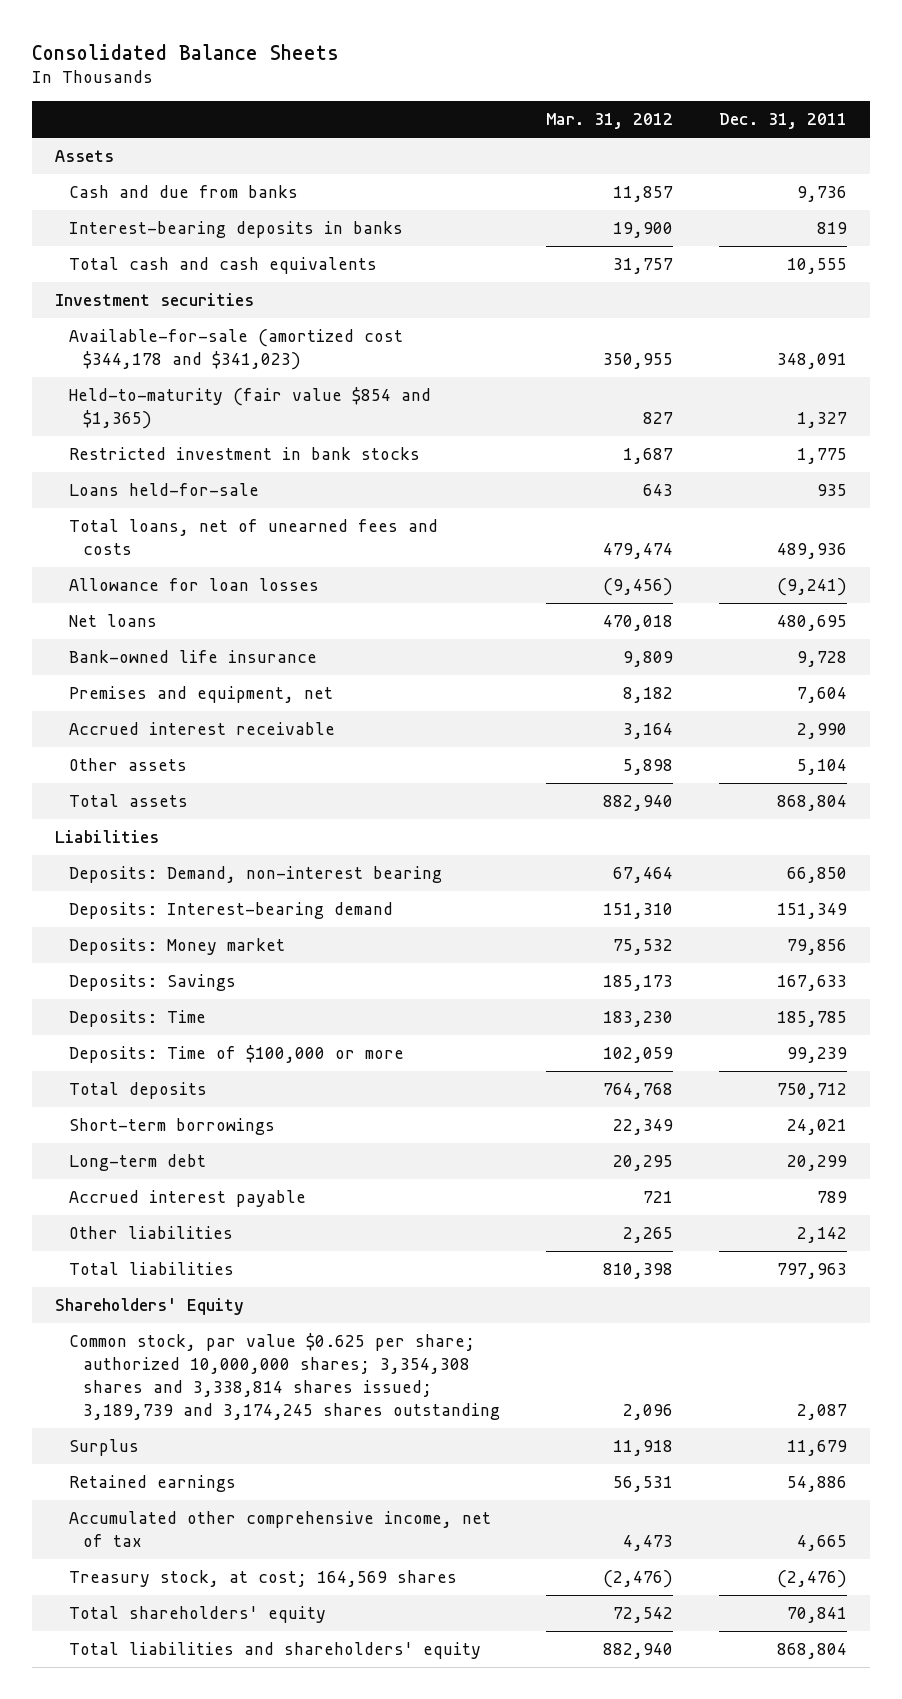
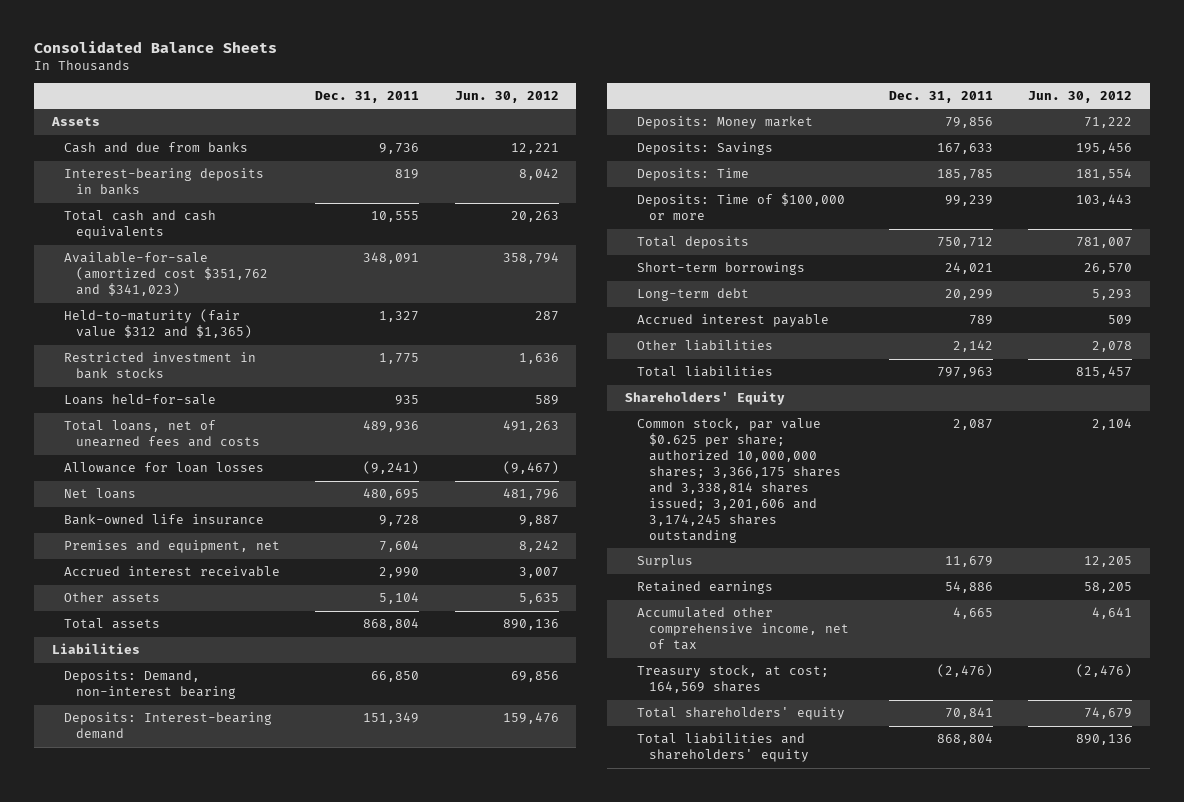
[546,113,674,130] Mar. 31, 2012 -> none
none -> [454,90,559,103] Jun. 30, 2012
[55,293,255,307] Investment securities -> none
[69,329,404,371] Available-for-sale (amortized cost $344,178 and $341,023) -> [64,252,269,297] Available-for-sale (amortized cost $351,762 and $341,023)
[69,387,432,430] Held-to-maturity (fair value $854 and $1,365) -> [64,309,253,339] Held-to-maturity (fair value $312 and $1,365)
[69,1333,501,1420] Common stock, par value $0.625 per share; authorized 10,000,000 shares; 3,354,308 shares and 3,338,814 shares issued; 3,189,739 and 3,174,245 shares outstanding -> [637,418,842,543] Common stock, par value $0.625 per share; authorized 10,000,000 shares; 3,366,175 shares and 3,338,814 shares issued; 3,201,606 and 3,174,245 shares outstanding

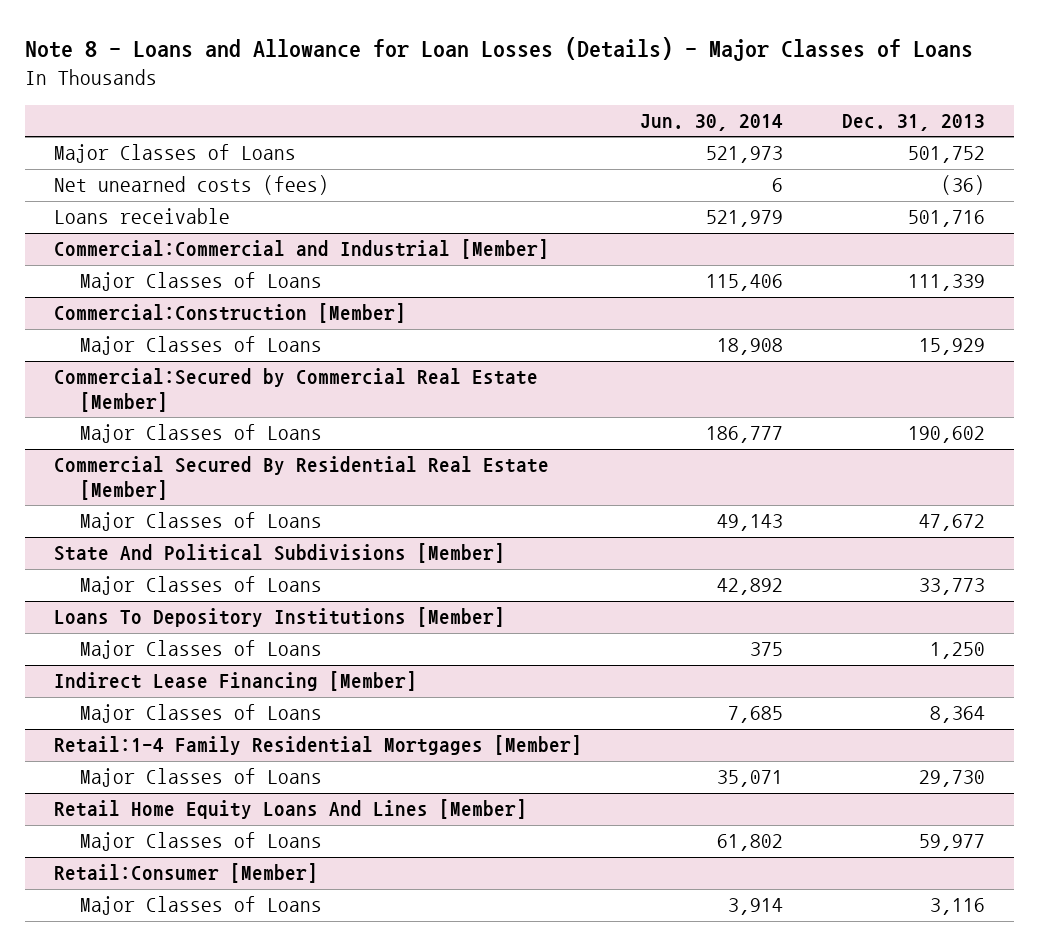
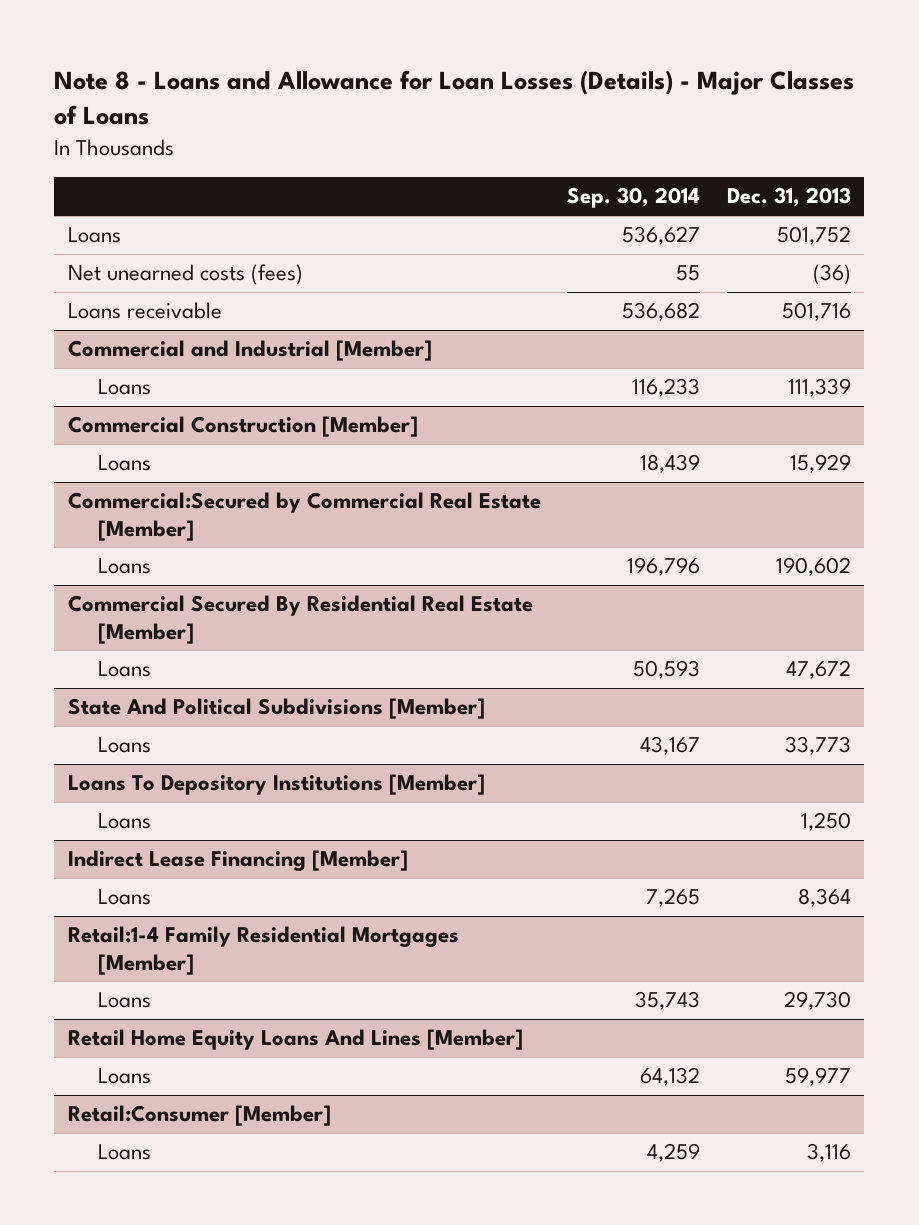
[640,113,784,131] Jun. 30, 2014 -> none
none -> [567,187,701,209] Sep. 30, 2014
[53,144,296,164] Major Classes of Loans -> [67,227,121,244] Loans
[53,239,549,260] Commercial:Commercial and Industrial [Member] -> [67,340,432,362] Commercial and Industrial [Member]
[80,272,323,292] Major Classes of Loans -> [98,379,152,396] Loans
[53,303,406,324] Commercial:Construction [Member] -> [67,416,418,438] Commercial Construction [Member]
[80,336,323,356] Major Classes of Loans -> [98,455,152,472] Loans
[80,424,323,444] Major Classes of Loans -> [98,558,152,575] Loans
[80,512,323,532] Major Classes of Loans -> [98,661,152,678] Loans
[80,576,323,596] Major Classes of Loans -> [98,737,152,754] Loans
[80,640,323,660] Major Classes of Loans -> [98,813,152,830] Loans
[80,704,323,724] Major Classes of Loans -> [98,889,152,906] Loans
[80,768,323,788] Major Classes of Loans -> [98,992,152,1009] Loans
[80,832,323,852] Major Classes of Loans -> [98,1068,152,1085] Loans
[80,896,323,916] Major Classes of Loans -> [98,1144,152,1161] Loans

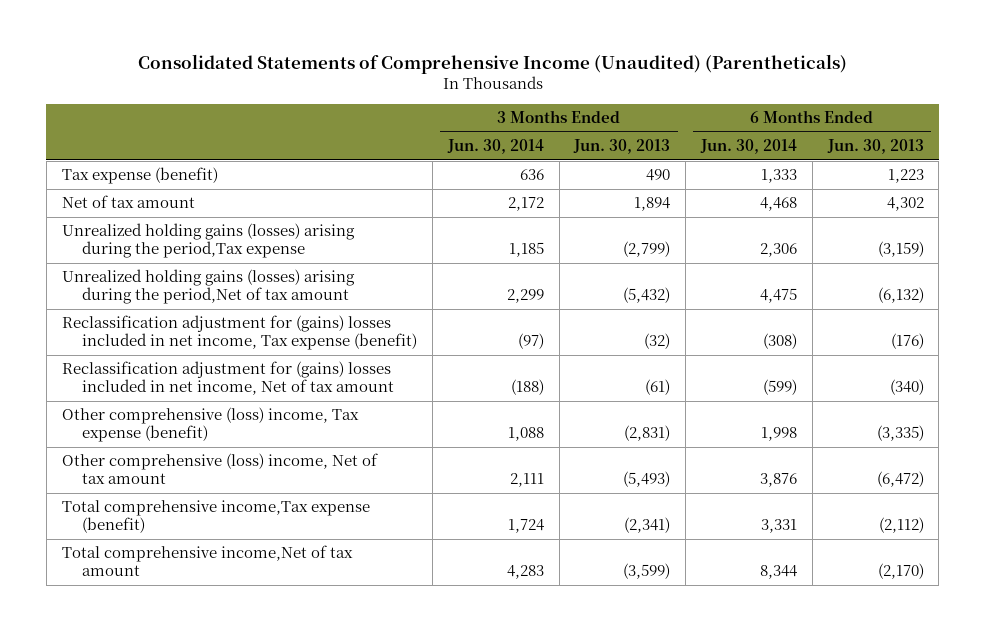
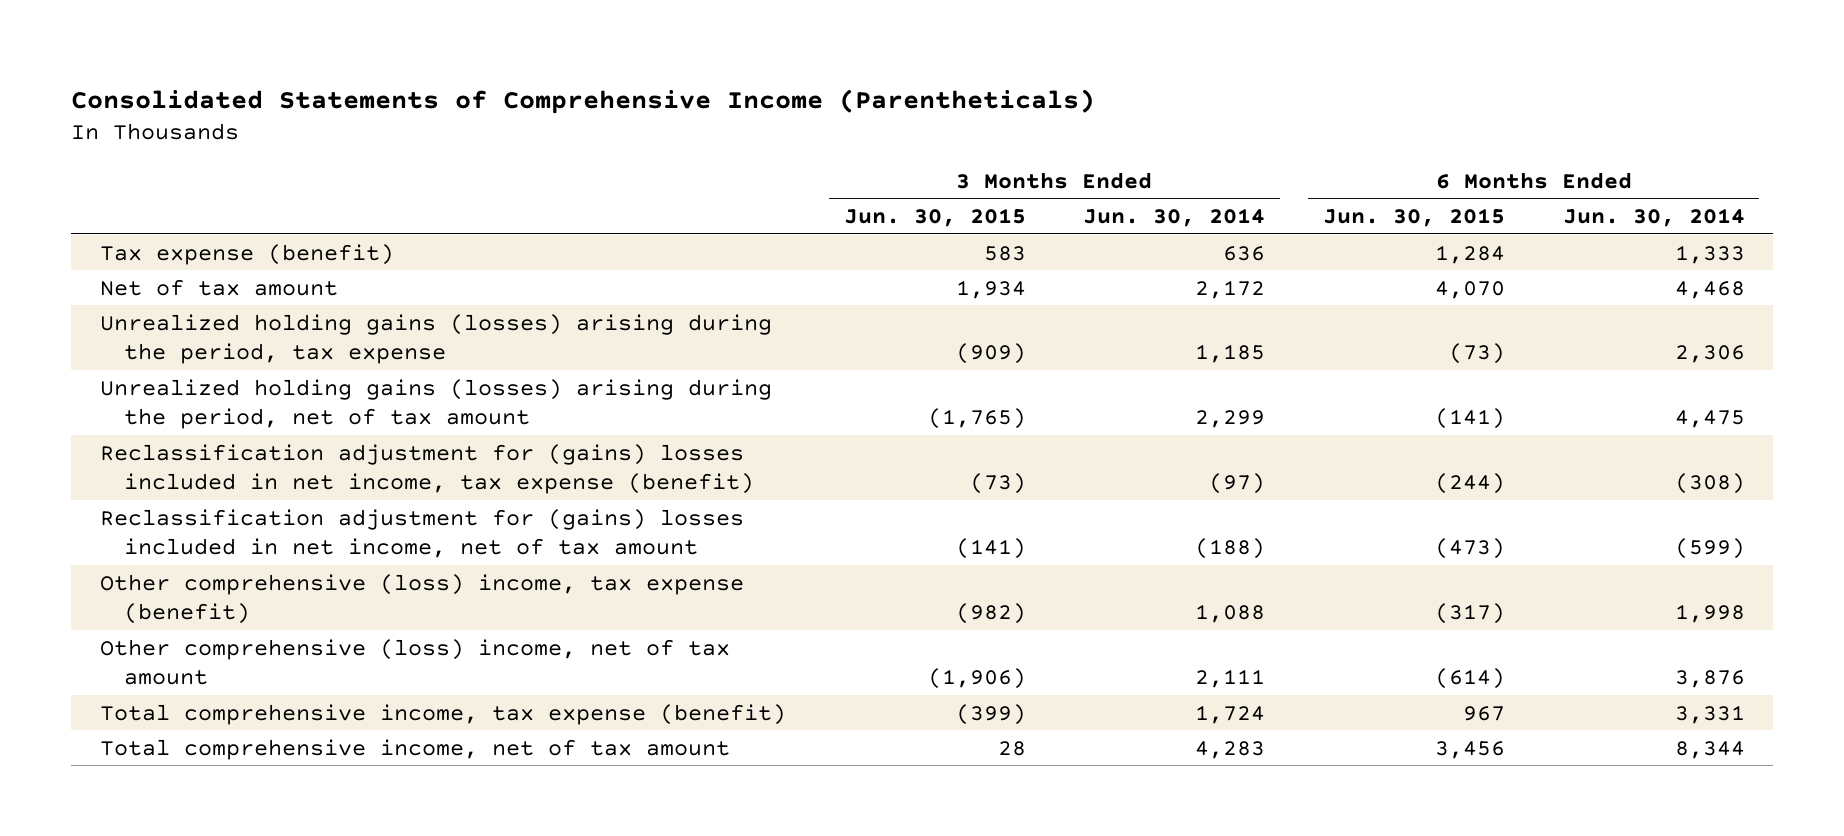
[137,54,847,75] Consolidated Statements of Comprehensive Income (Unaudited) (Parentheticals) -> [71,88,1096,114] Consolidated Statements of Comprehensive Income (Parentheticals)
[573,139,671,155] Jun. 30, 2013 -> none
[826,139,924,155] Jun. 30, 2013 -> none
none -> [843,207,1026,227] Jun. 30, 2015
none -> [1322,207,1505,227] Jun. 30, 2015
[61,223,355,259] Unrealized holding gains (losses) arising during the period,Tax expense -> [99,313,772,365] Unrealized holding gains (losses) arising during the period, tax expense
[61,269,355,305] Unrealized holding gains (losses) arising during the period,Net of tax amount -> [99,378,772,430] Unrealized holding gains (losses) arising during the period, net of tax amount
[61,315,418,351] Reclassification adjustment for (gains) losses included in net income, Tax expense (benefit) -> [99,443,754,495] Reclassification adjustment for (gains) losses included in net income, tax expense (benefit)
[61,361,395,396] Reclassification adjustment for (gains) losses included in net income, Net of tax amount -> [99,508,744,559] Reclassification adjustment for (gains) losses included in net income, net of tax amount
[61,407,359,443] Other comprehensive (loss) income, Tax expense (benefit) -> [99,573,744,625] Other comprehensive (loss) income, tax expense (benefit)
[61,453,378,485] Other comprehensive (loss) income, Net of tax amount -> [99,638,730,686] Other comprehensive (loss) income, net of tax amount
[61,500,370,534] Total comprehensive income,Tax expense (benefit) -> [99,703,786,725] Total comprehensive income, tax expense (benefit)
[61,545,353,577] Total comprehensive income,Net of tax amount -> [99,738,730,760] Total comprehensive income, net of tax amount

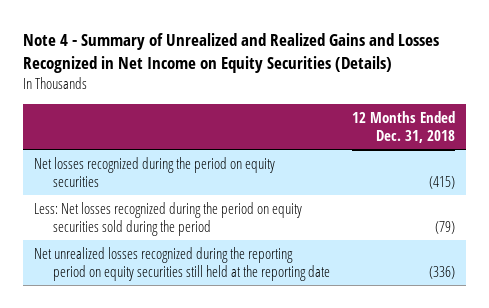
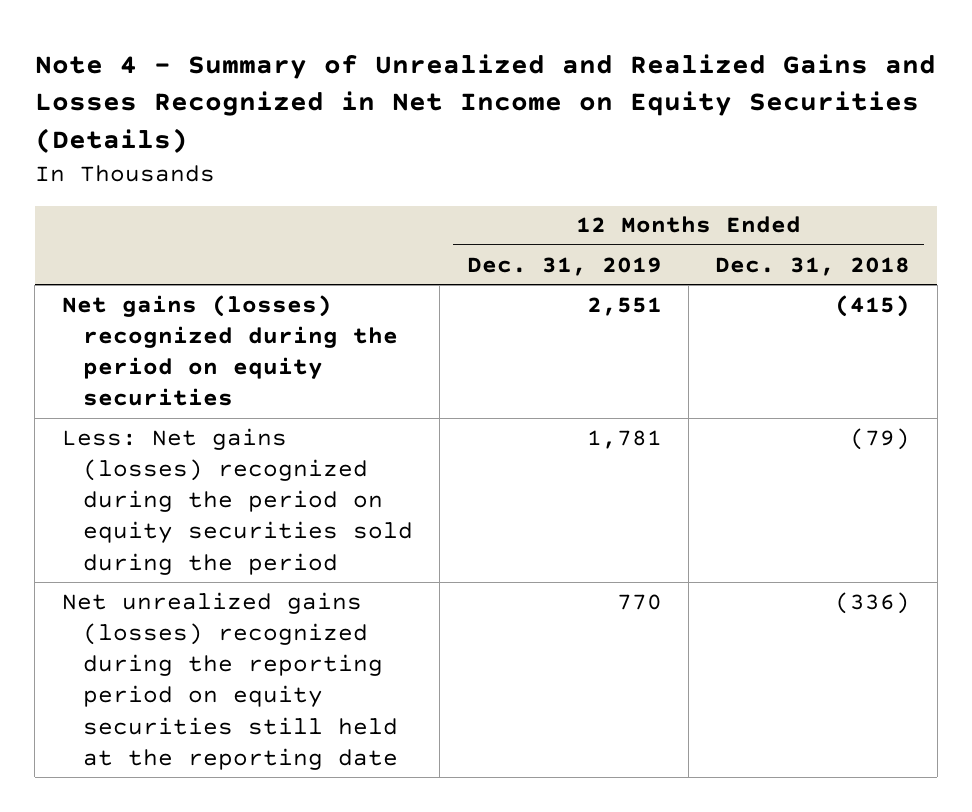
none -> [466,256,662,276] Dec. 31, 2019
[33,156,275,187] Net losses recognized during the period on equity securities -> [61,294,399,407] Net gains (losses) recognized during the period on equity securities
[33,201,302,236] Less: Net losses recognized during the period on equity securities sold during the period -> [61,427,414,575] Less: Net gains (losses) recognized during the period on equity securities sold during the period
[33,246,331,281] Net unrealized losses recognized during the reporting period on equity securities still held at the reporting date -> [61,591,399,770] Net unrealized gains (losses) recognized during the reporting period on equity securities still held at the reporting date

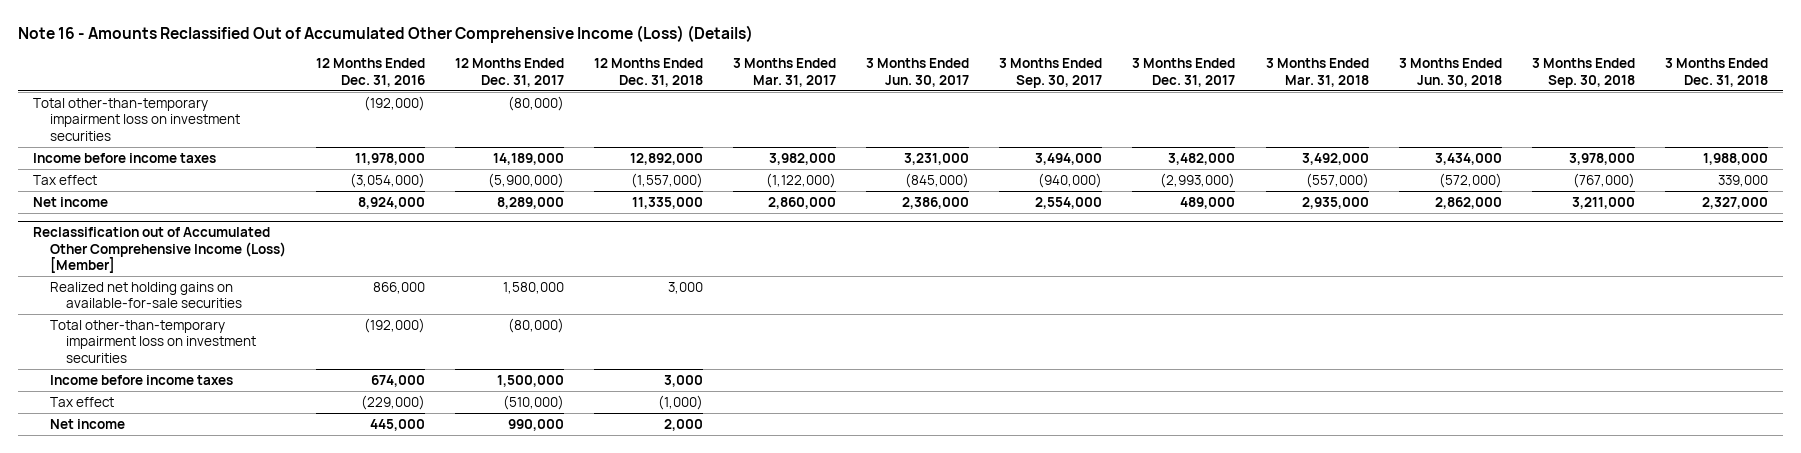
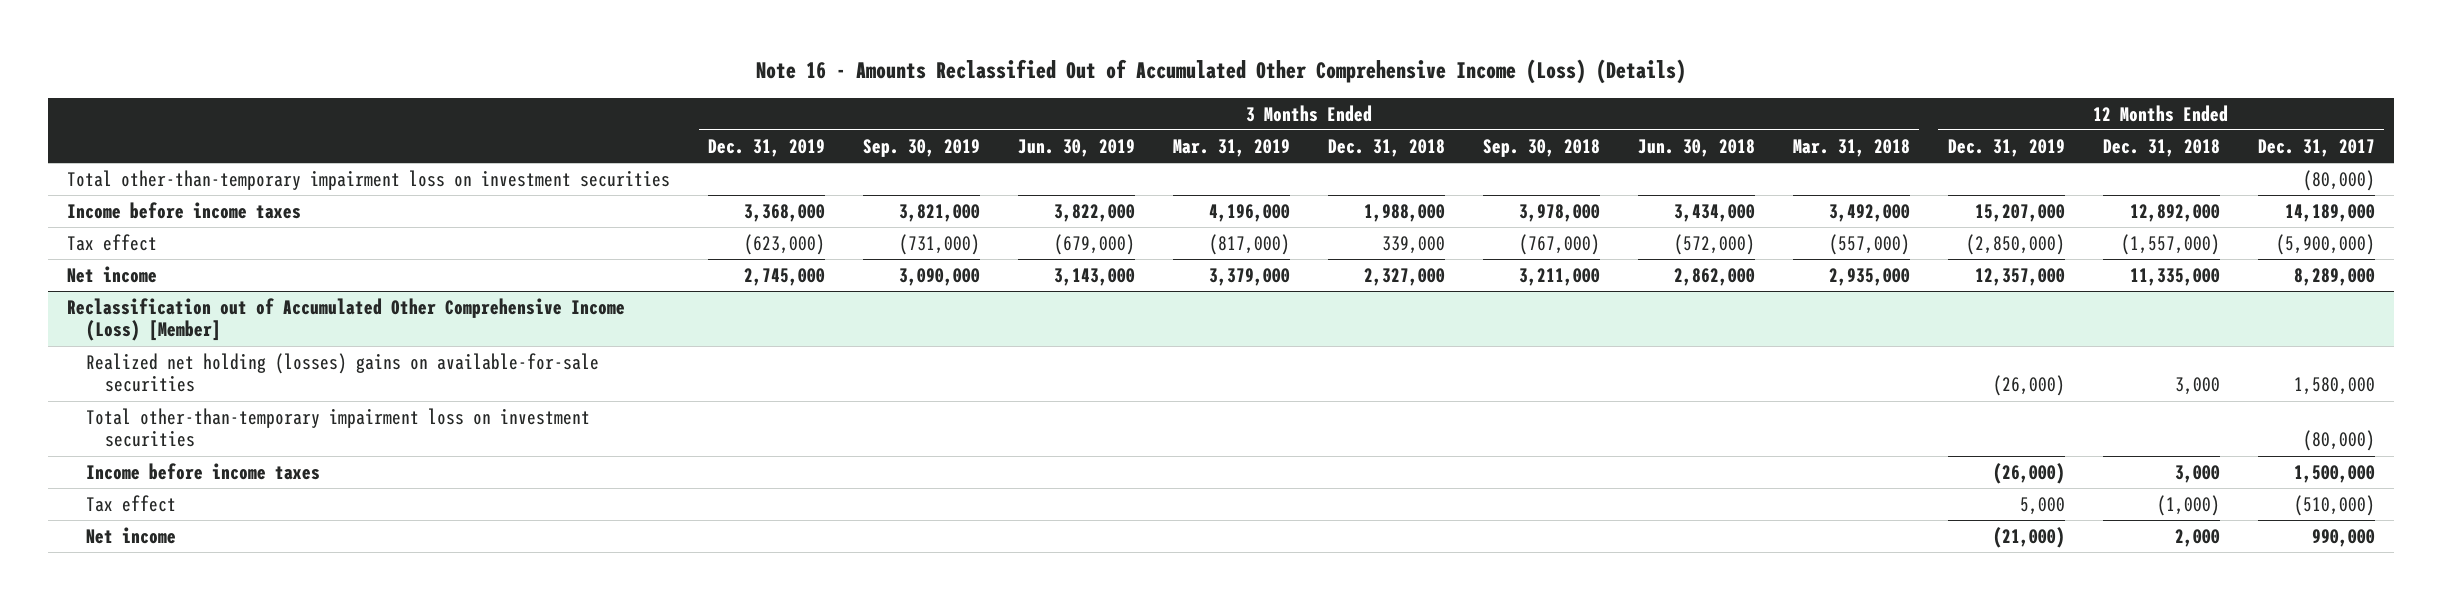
[315,58,425,87] 12 Months Ended Dec. 31, 2016 -> none
[733,58,837,87] 3 Months Ended Mar. 31, 2017 -> none
[866,58,970,87] 3 Months Ended Jun. 30, 2017 -> none
[999,58,1103,88] 3 Months Ended Sep. 30, 2017 -> none
[1132,58,1236,87] 3 Months Ended Dec. 31, 2017 -> none
none -> [708,138,826,157] Dec. 31, 2019
none -> [863,138,981,157] Sep. 30, 2019
none -> [1018,138,1136,157] Jun. 30, 2019
none -> [1173,138,1291,157] Mar. 31, 2019
none -> [1947,138,2065,157] Dec. 31, 2019
[49,281,243,309] Realized net holding gains on available-for-sale securities -> [86,352,600,393] Realized net holding (losses) gains on available-for-sale securities

